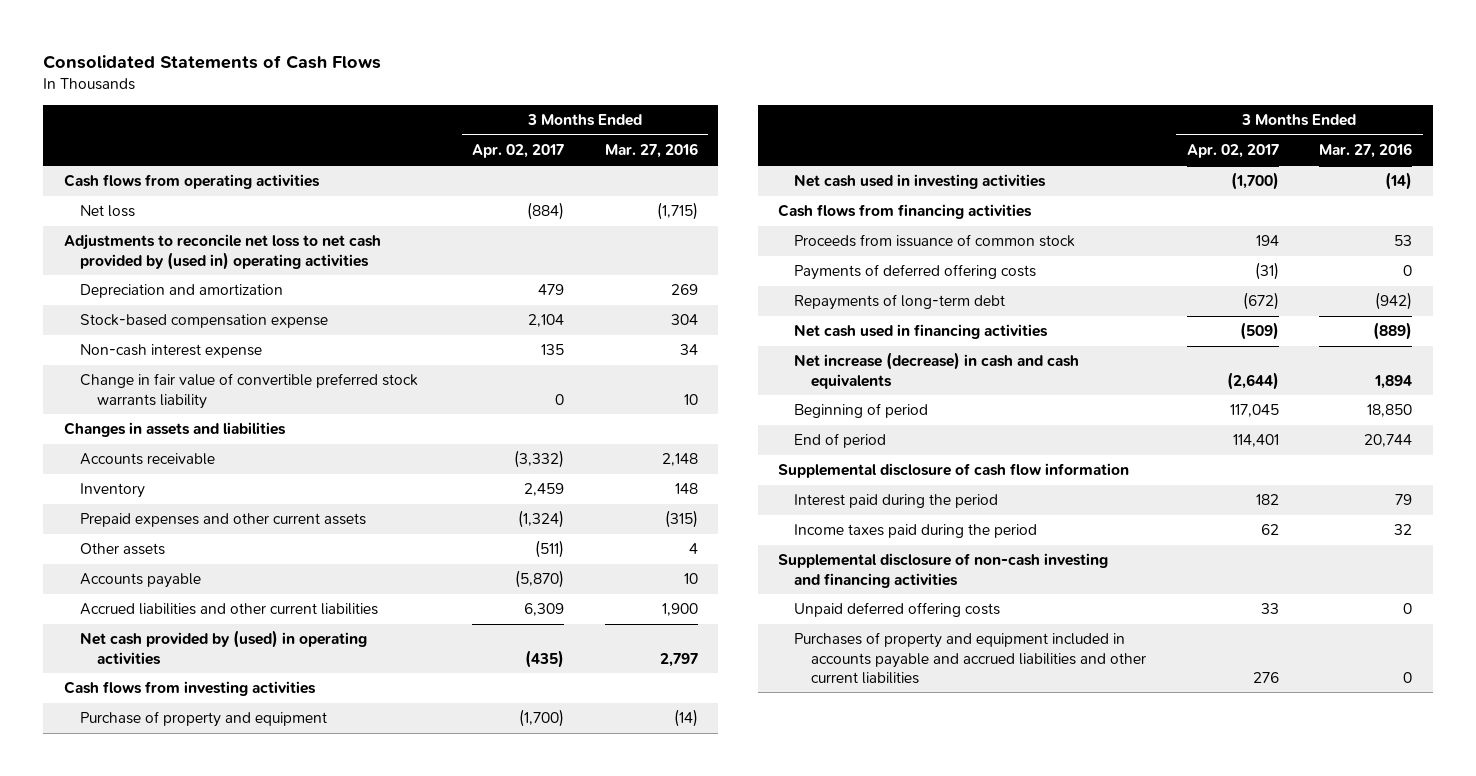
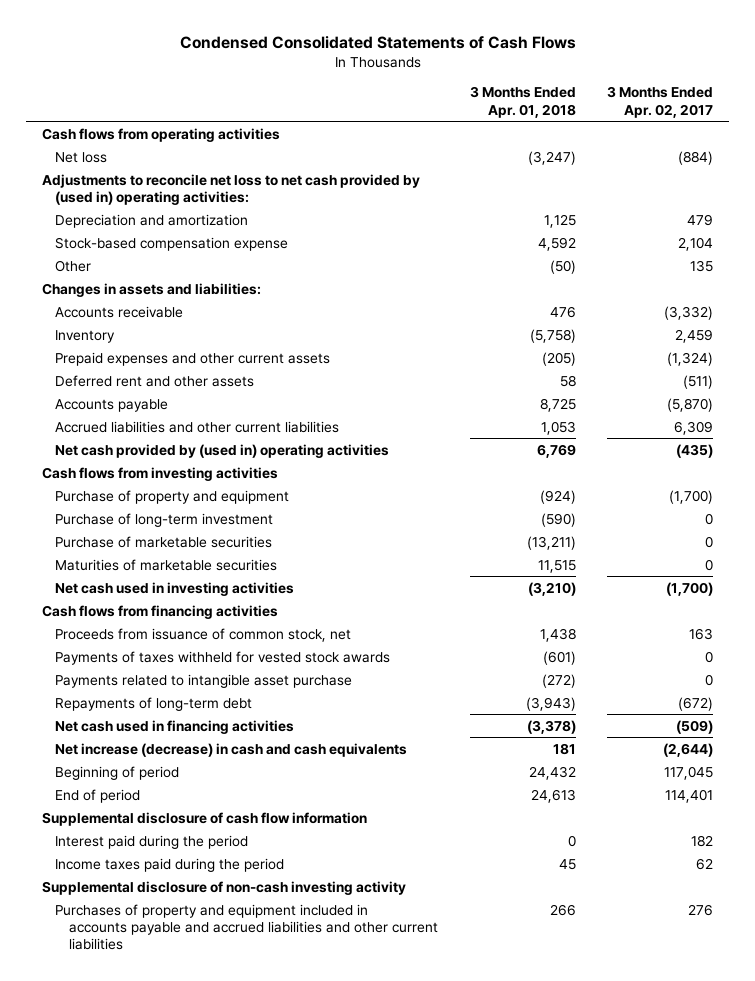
[43,54,382,69] Consolidated Statements of Cash Flows -> [179,35,576,49] Condensed Consolidated Statements of Cash Flows
[605,143,699,159] Mar. 27, 2016 -> none
none -> [469,86,576,118] 3 Months Ended Apr. 01, 2018
[63,234,381,270] Adjustments to reconcile net loss to net cash provided by (used in) operating activities -> [41,173,420,205] Adjustments to reconcile net loss to net cash provided by (used in) operating activities:
[80,373,419,409] Change in fair value of convertible preferred stock warrants liability -> none
[80,344,263,359] Non-cash interest expense -> [55,259,92,272] Other
[63,422,286,438] Changes in assets and liabilities -> [41,282,261,297] Changes in assets and liabilities:
[80,543,166,556] Other assets -> [55,374,255,387] Deferred rent and other assets
[80,630,368,665] Net cash provided by (used) in operating activities -> [55,443,390,458] Net cash provided by (used in) operating activities
none -> [55,512,274,527] Purchase of long-term investment
none -> [55,535,273,548] Purchase of marketable securities
none -> [55,558,278,571] Maturities of marketable securities
[794,264,1037,281] Payments of deferred offering costs -> none
[794,234,1076,248] Proceeds from issuance of common stock -> [55,627,352,642] Proceeds from issuance of common stock, net
[1255,235,1279,247] 194 -> [689,627,714,640] 163
none -> [55,650,391,665] Payments of taxes withheld for vested stock awards
none -> [55,673,353,688] Payments related to intangible asset purchase
[794,602,1001,618] Unpaid deferred offering costs -> none
[778,553,1109,588] Supplemental disclosure of non-cash investing and financing activities -> [41,880,406,895] Supplemental disclosure of non-cash investing activity

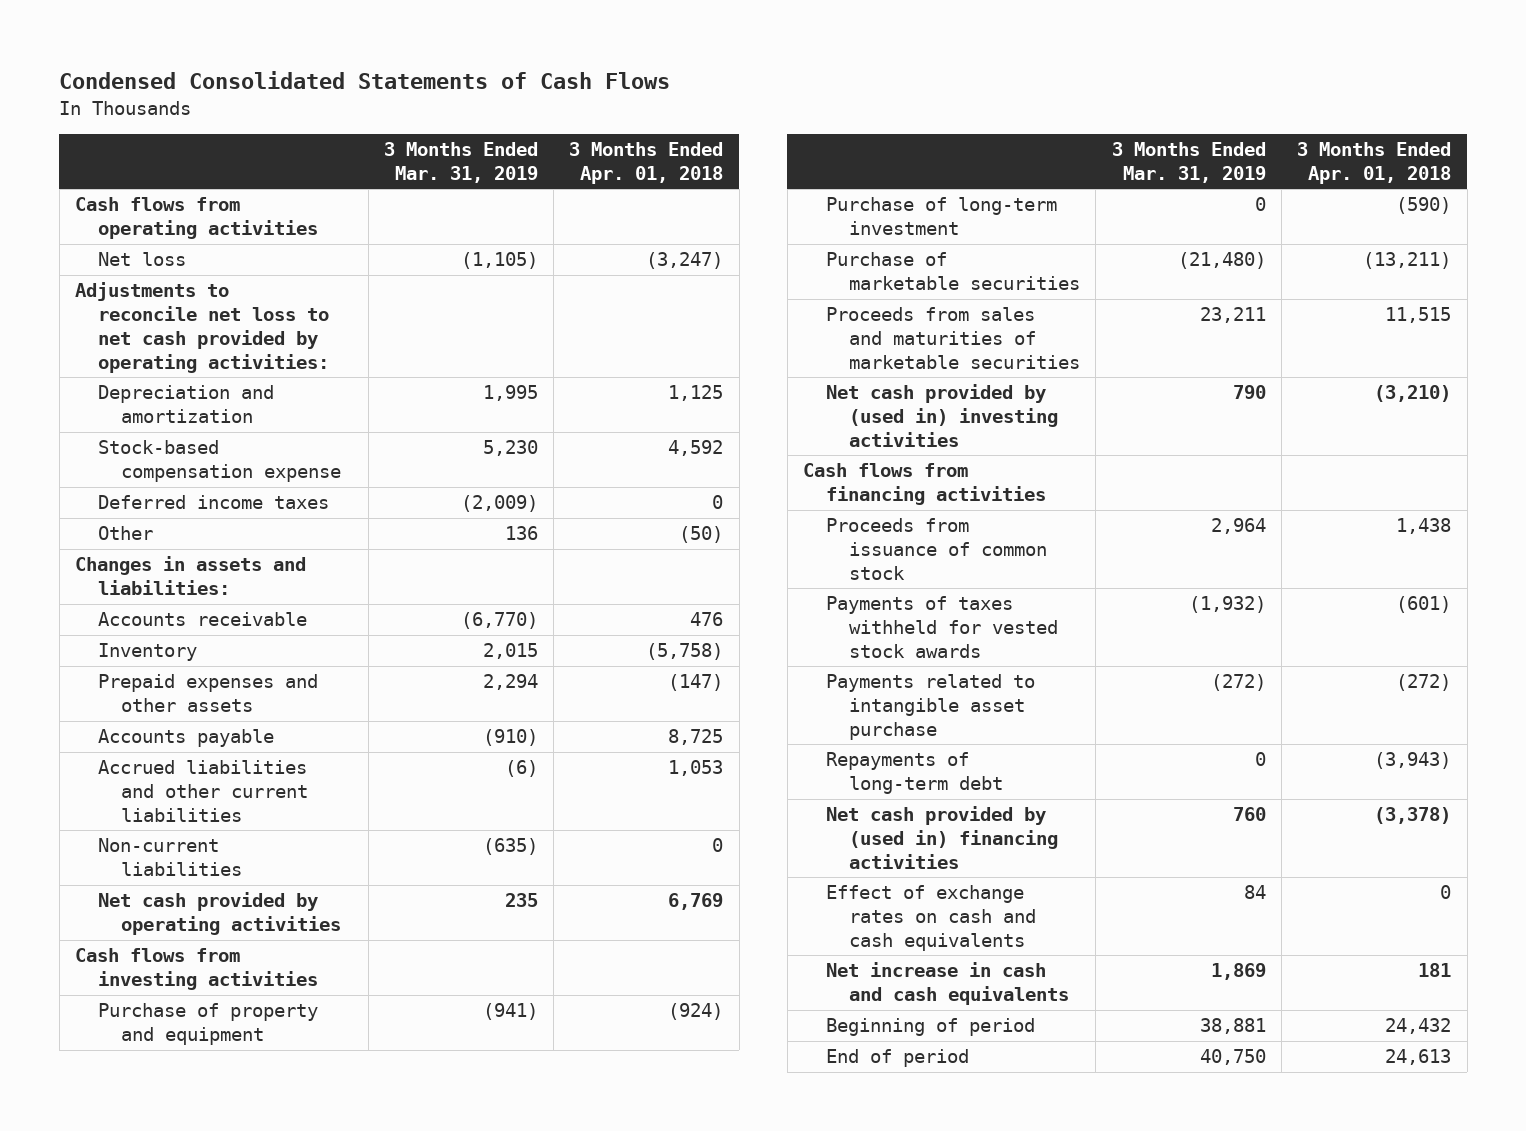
[607,86,714,118] 3 Months Ended Apr. 02, 2017 -> none
none -> [383,142,538,183] 3 Months Ended Mar. 31, 2019
[41,173,420,205] Adjustments to reconcile net loss to net cash provided by (used in) operating activities: -> [74,282,330,374] Adjustments to reconcile net loss to net cash provided by operating activities:
none -> [98,495,330,510] Deferred income taxes
[55,374,255,387] Deferred rent and other assets -> none
[55,351,331,366] Prepaid expenses and other current assets -> [98,674,319,713] Prepaid expenses and other assets
[541,351,576,366] (205) -> [668,674,724,692] (147)
none -> [98,838,243,877] Non-current liabilities
[55,443,390,458] Net cash provided by (used in) operating activities -> [98,892,342,936] Net cash provided by operating activities
[55,558,278,571] Maturities of marketable securities -> [825,307,1081,370] Proceeds from sales and maturities of marketable securities
[55,581,295,596] Net cash used in investing activities -> [825,384,1059,448] Net cash provided by (used in) investing activities
[55,627,352,642] Proceeds from issuance of common stock, net -> [825,518,1048,581] Proceeds from issuance of common stock
[55,719,295,734] Net cash used in financing activities -> [825,806,1059,870] Net cash provided by (used in) financing activities
none -> [825,885,1037,952] Effect of exchange rates on cash and cash equivalents
[55,742,408,757] Net increase (decrease) in cash and cash equivalents -> [825,962,1070,1006] Net increase in cash and cash equivalents
[41,811,367,826] Supplemental disclosure of cash flow information -> none
[55,834,249,849] Interest paid during the period -> none
[55,857,285,872] Income taxes paid during the period -> none
[41,880,406,895] Supplemental disclosure of non-cash investing activity -> none
[55,903,438,950] Purchases of property and equipment included in accounts payable and accrued liabilities and other current liabilities -> none

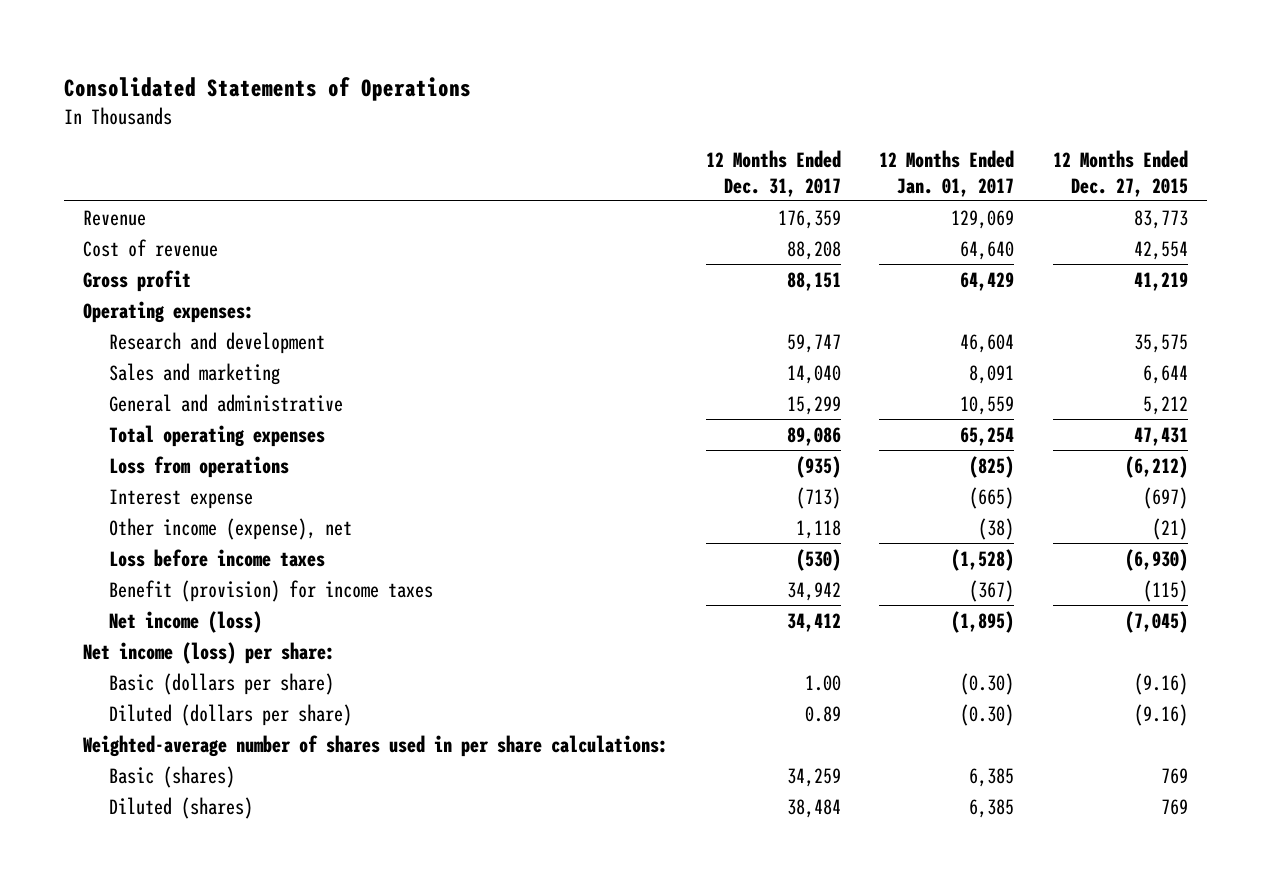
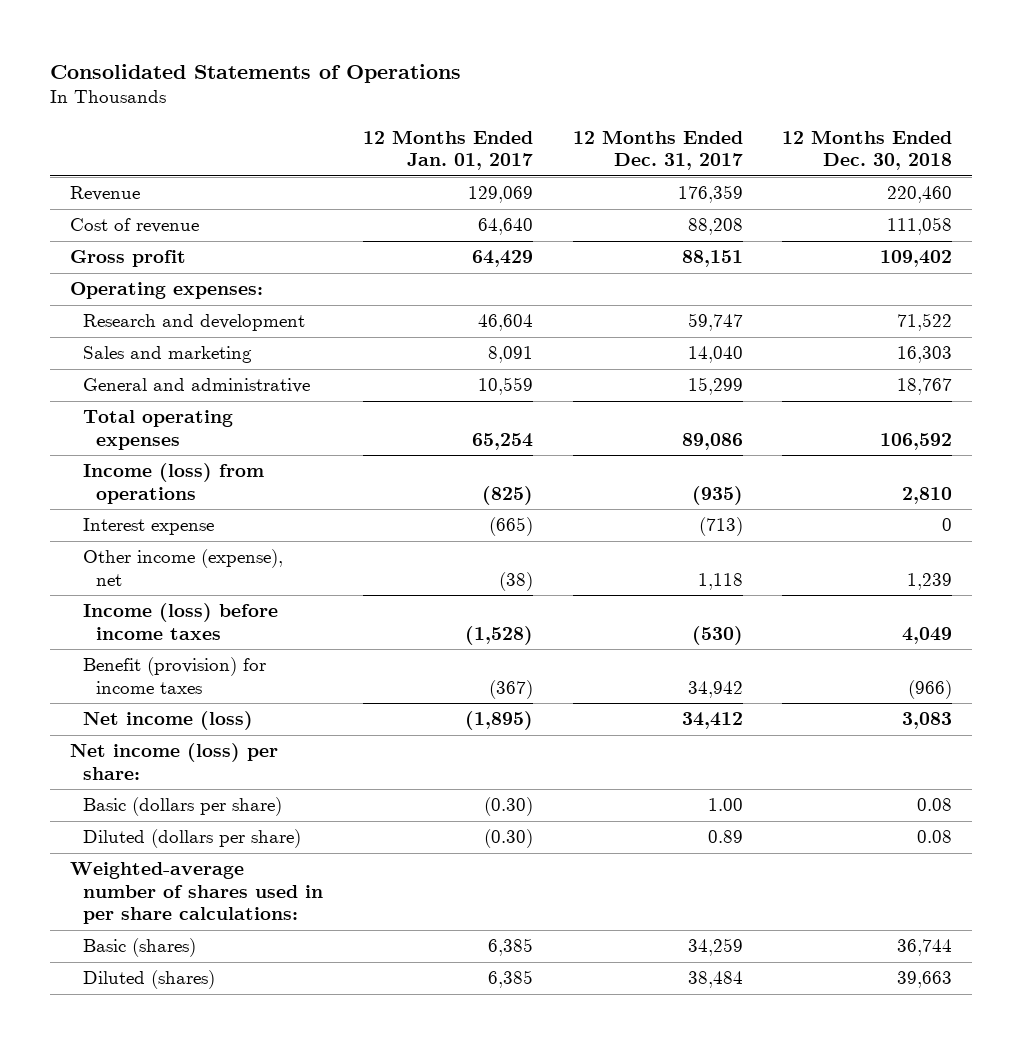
[1052,149,1188,197] 12 Months Ended Dec. 27, 2015 -> none
none -> [782,129,953,171] 12 Months Ended Dec. 30, 2018
[108,455,289,478] Loss from operations -> [83,463,265,504] Income (loss) from operations
[108,548,325,567] Loss before income taxes -> [83,603,279,640] Income (loss) before income taxes

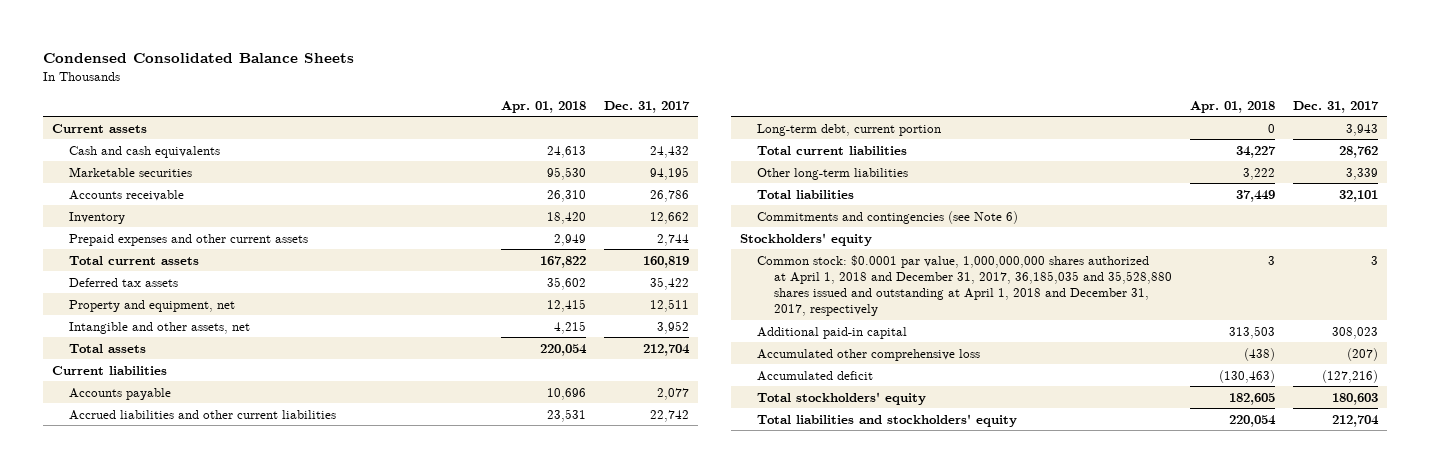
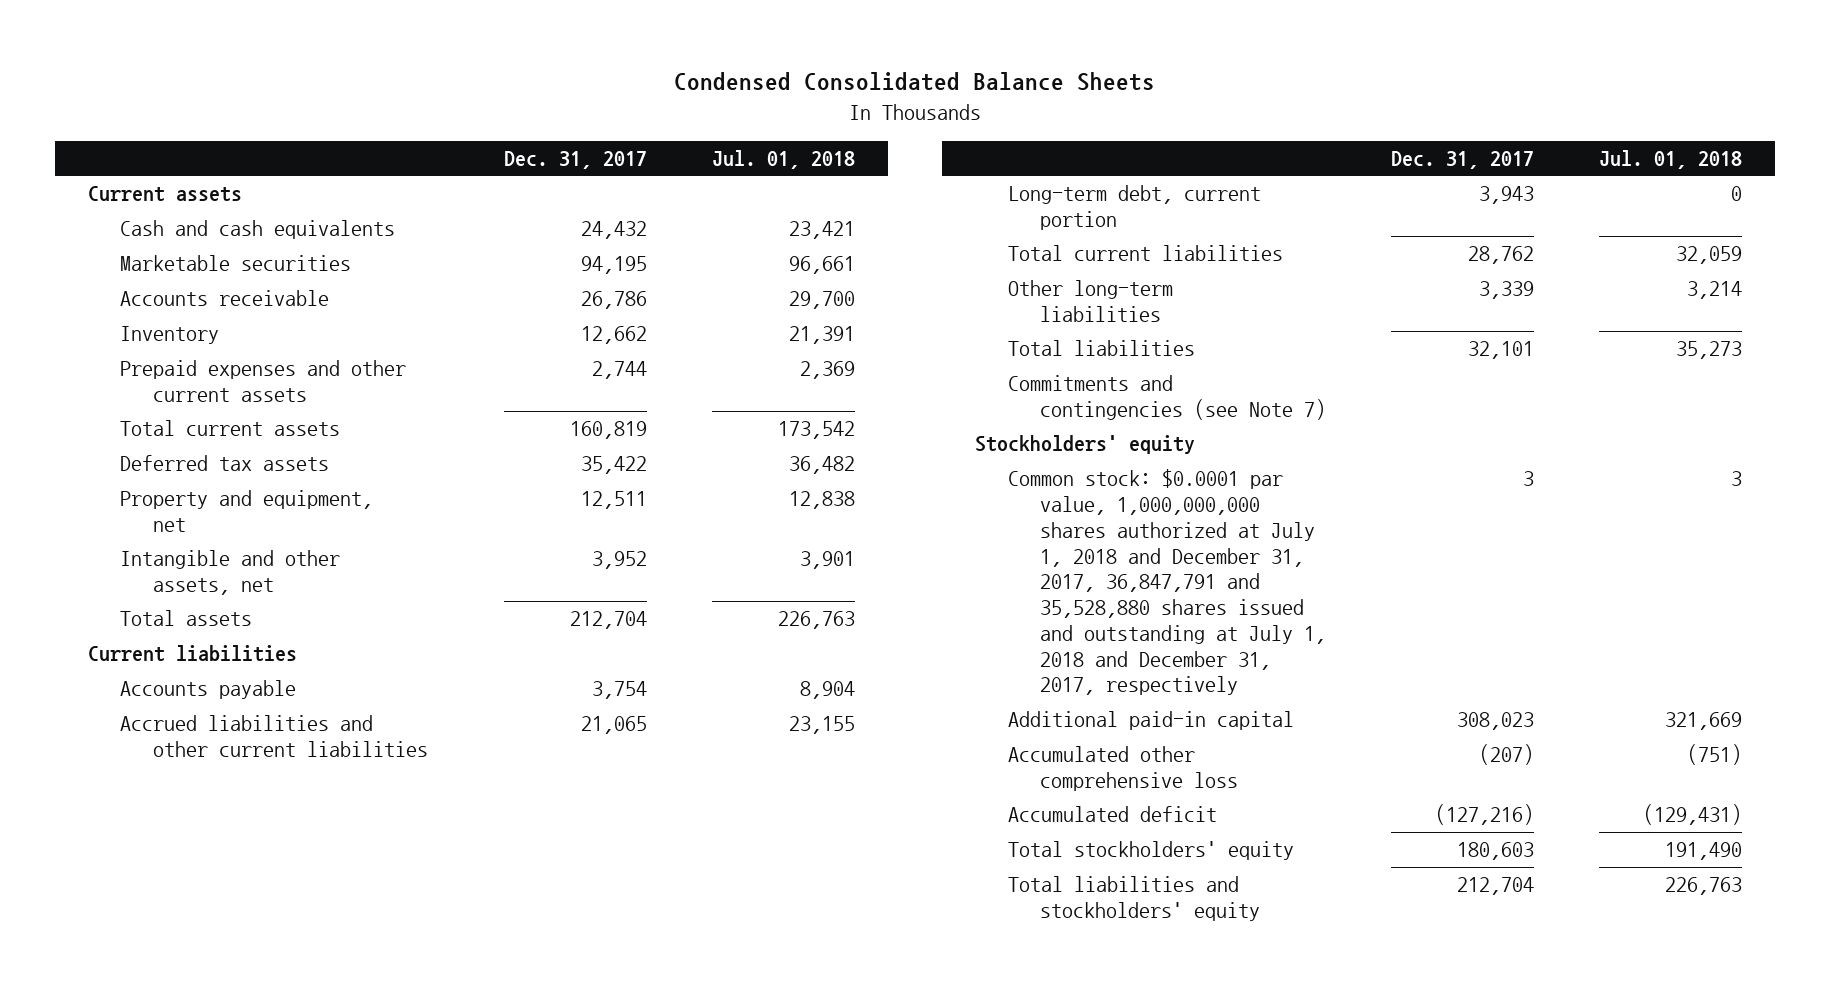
[501,100,587,113] Apr. 01, 2018 -> none
none -> [712,149,856,169] Jul. 01, 2018
[657,387,690,400] 2,077 -> [591,681,647,700] 3,754
[650,409,690,422] 22,742 -> [580,716,647,735] 21,065
[756,210,1018,224] Commitments and contingencies (see Note 6) -> [1007,375,1327,421] Commitments and contingencies (see Note 7)
[756,254,1172,317] Common stock: $0.0001 par value, 1,000,000,000 shares authorized at April 1, 2018 and December 31, 2017, 36,185,035 and 35,528,880 shares issued and outstanding at April 1, 2018 and December 31, 2017, respectively -> [1007,469,1327,696] Common stock: $0.0001 par value, 1,000,000,000 shares authorized at July 1, 2018 and December 31, 2017, 36,847,791 and 35,528,880 shares issued and outstanding at July 1, 2018 and December 31, 2017, respectively

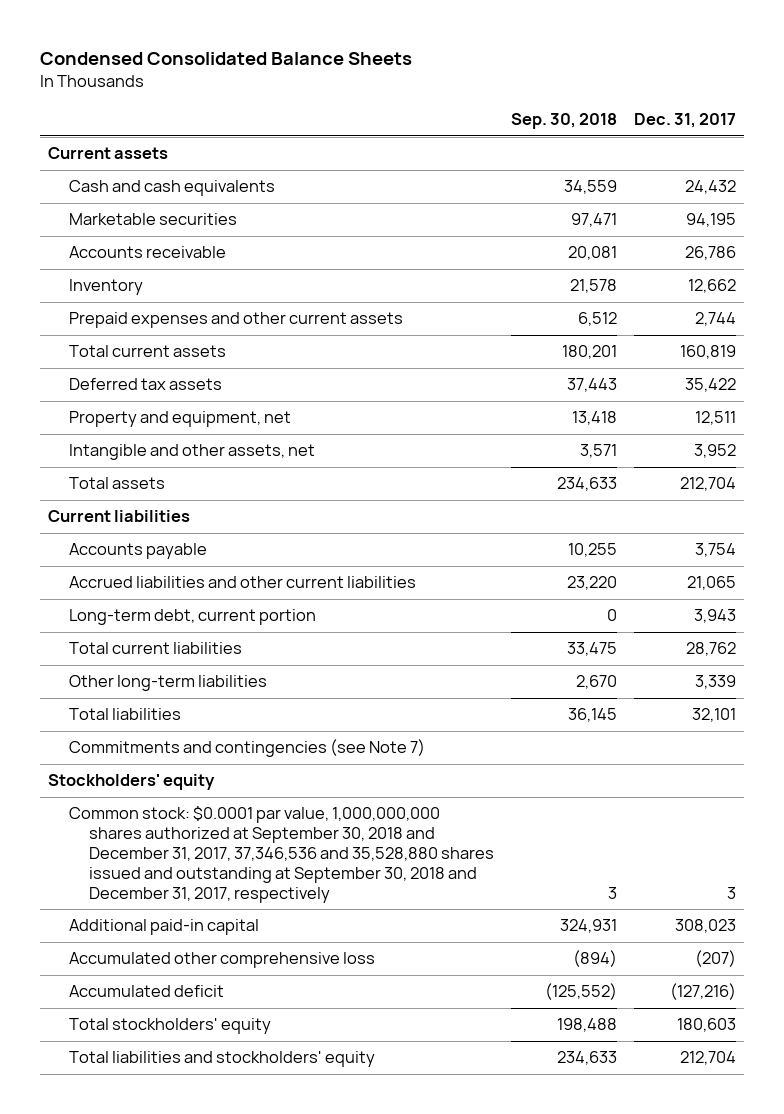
[712,149,856,169] Jul. 01, 2018 -> none
none -> [511,113,618,130] Sep. 30, 2018
[1007,469,1327,696] Common stock: $0.0001 par value, 1,000,000,000 shares authorized at July 1, 2018 and December 31, 2017, 36,847,791 and 35,528,880 shares issued and outstanding at July 1, 2018 and December 31, 2017, respectively -> [68,806,495,903] Common stock: $0.0001 par value, 1,000,000,000 shares authorized at September 30, 2018 and December 31, 2017, 37,346,536 and 35,528,880 shares issued and outstanding at September 30, 2018 and December 31, 2017, respectively

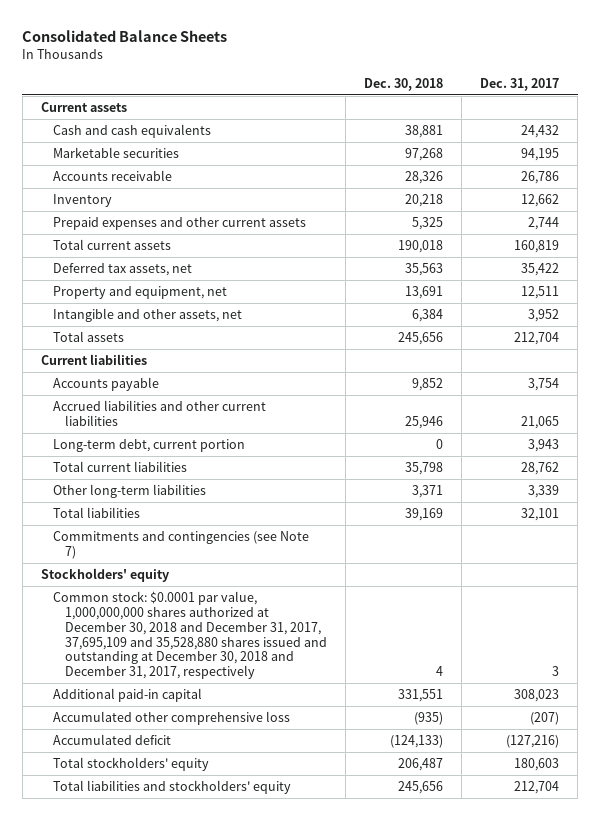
[39,51,412,65] Condensed Consolidated Balance Sheets -> [22,30,228,43] Consolidated Balance Sheets
[511,113,618,130] Sep. 30, 2018 -> none
none -> [364,78,444,92] Dec. 30, 2018
[68,378,222,391] Deferred tax assets -> [53,263,193,277] Deferred tax assets, net
[68,806,495,903] Common stock: $0.0001 par value, 1,000,000,000 shares authorized at September 30, 2018 and December 31, 2017, 37,346,536 and 35,528,880 shares issued and outstanding at September 30, 2018 and December 31, 2017, respectively -> [53,591,328,680] Common stock: $0.0001 par value, 1,000,000,000 shares authorized at December 30, 2018 and December 31, 2017, 37,695,109 and 35,528,880 shares issued and outstanding at December 30, 2018 and December 31, 2017, respectively

